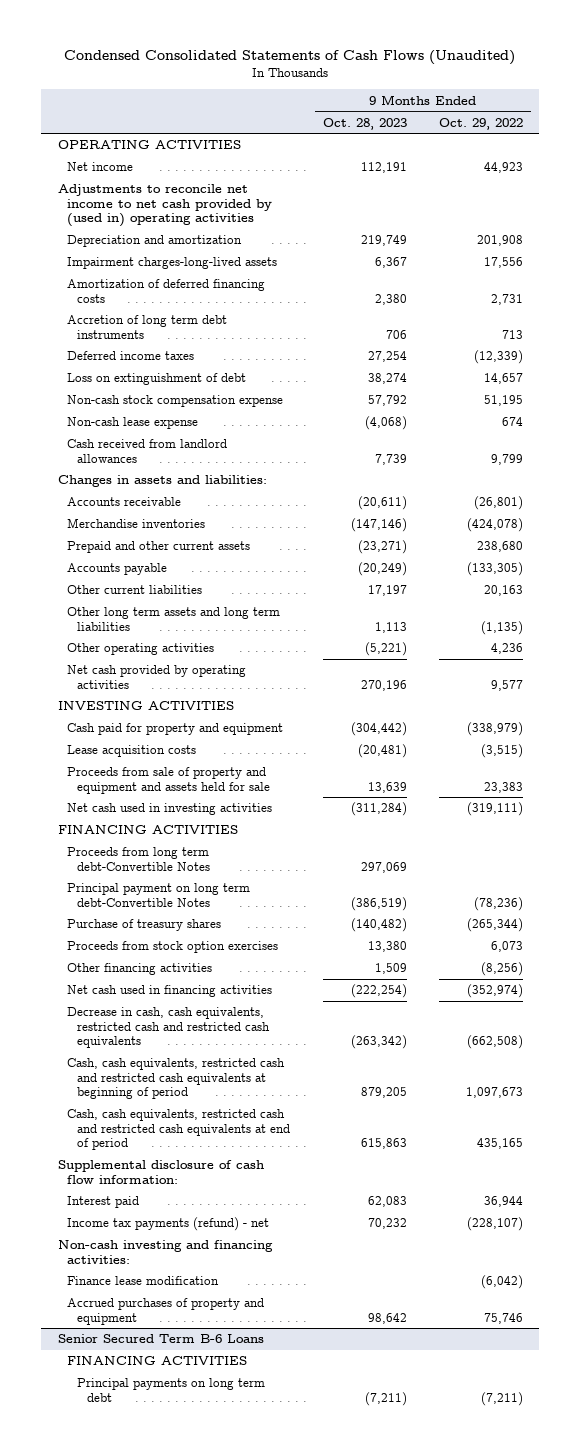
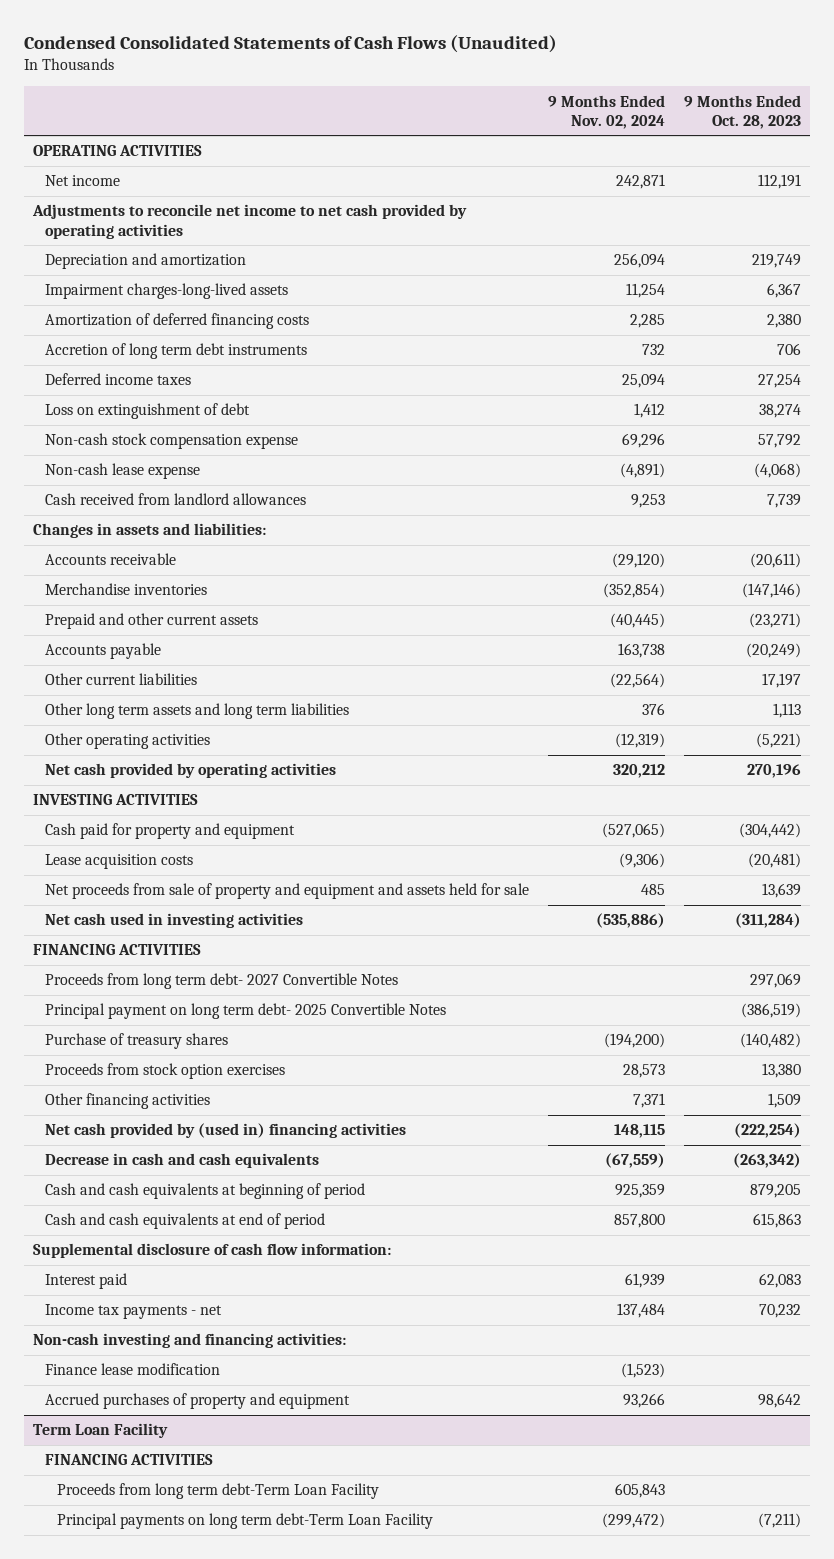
[439,117,524,130] Oct. 29, 2022 -> none
none -> [547,94,665,130] 9 Months Ended Nov. 02, 2024
[57,184,273,228] Adjustments to reconcile net income to net cash provided by (used in) operating activities -> [32,204,468,239] Adjustments to reconcile net income to net cash provided by operating activities
[67,767,271,794] Proceeds from sale of property and equipment and assets held for sale -> [45,883,530,900] Net proceeds from sale of property and equipment and assets held for sale
[67,847,211,871] Proceeds from long term debt-Convertible Notes -> [45,973,399,990] Proceeds from long term debt- 2027 Convertible Notes
[67,883,251,907] Principal payment on long term debt-Convertible Notes -> [45,1003,447,1020] Principal payment on long term debt- 2025 Convertible Notes
[67,985,273,998] Net cash used in financing activities -> [45,1123,407,1139] Net cash provided by (used in) financing activities
[67,1007,271,1049] Decrease in cash, cash equivalents, restricted cash and restricted cash equivalents -> [45,1153,320,1169] Decrease in cash and cash equivalents
[67,1058,286,1100] Cash, cash equivalents, restricted cash and restricted cash equivalents at beginning of period -> [45,1183,366,1200] Cash and cash equivalents at beginning of period
[67,1109,291,1151] Cash, cash equivalents, restricted cash and restricted cash equivalents at end of period -> [45,1213,326,1230] Cash and cash equivalents at end of period
[67,1217,270,1232] Income tax payments (refund) - net -> [45,1304,223,1320] Income tax payments - net
[57,1334,264,1344] Senior Secured Term B-6 Loans -> none
none -> [33,1423,169,1439] Term Loan Facility
none -> [57,1483,380,1500] Proceeds from long term debt-Term Loan Facility
[77,1378,266,1402] Principal payments on long term debt -> [57,1513,434,1530] Principal payments on long term debt-Term Loan Facility

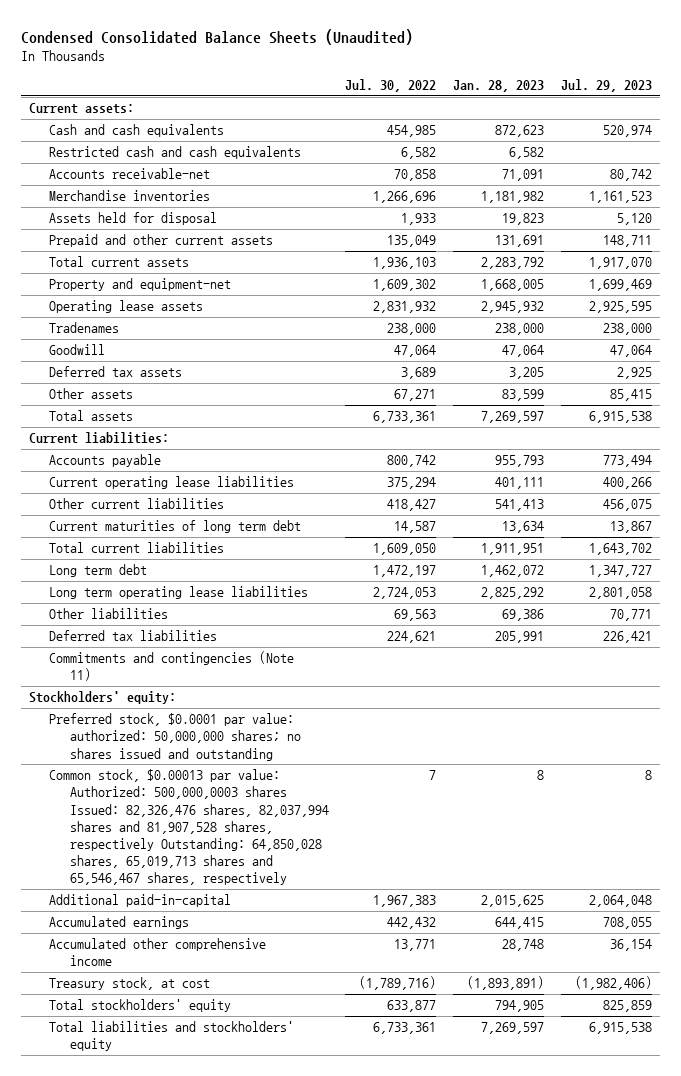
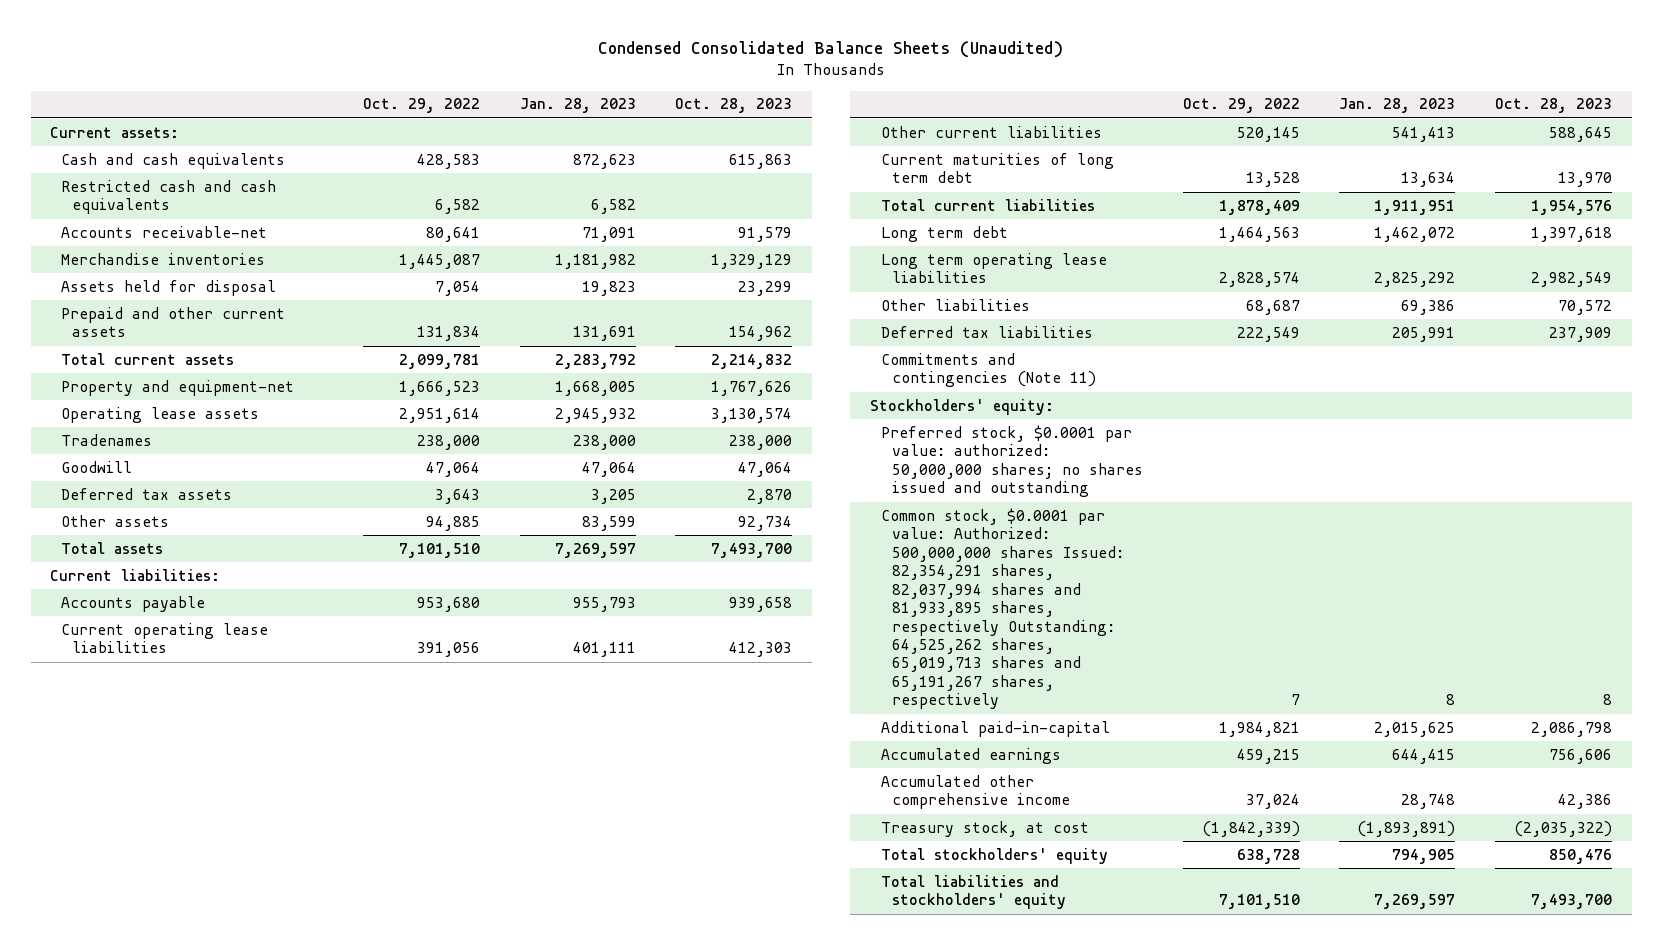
[345,79,437,93] Jul. 30, 2022 -> none
[560,79,652,93] Jul. 29, 2023 -> none
none -> [363,98,481,114] Oct. 29, 2022
none -> [675,98,793,114] Oct. 28, 2023
[49,769,329,886] Common stock, $0.00013 par value: Authorized: 500,000,0003 shares Issued: 82,326,476 shares, 82,037,994 shares and 81,907,528 shares, respectively Outstanding: 64,850,028 shares, 65,019,713 shares and 65,546,467 shares, respectively -> [881,507,1125,710] Common stock, $0.0001 par value: Authorized: 500,000,000 shares Issued: 82,354,291 shares, 82,037,994 shares and 81,933,895 shares, respectively Outstanding: 64,525,262 shares, 65,019,713 shares and 65,191,267 shares, respectively

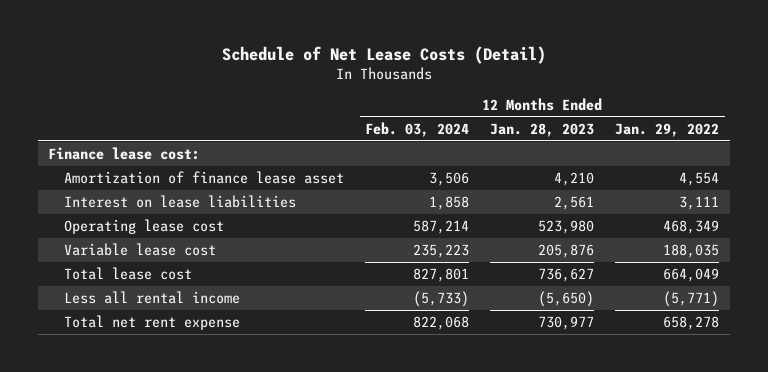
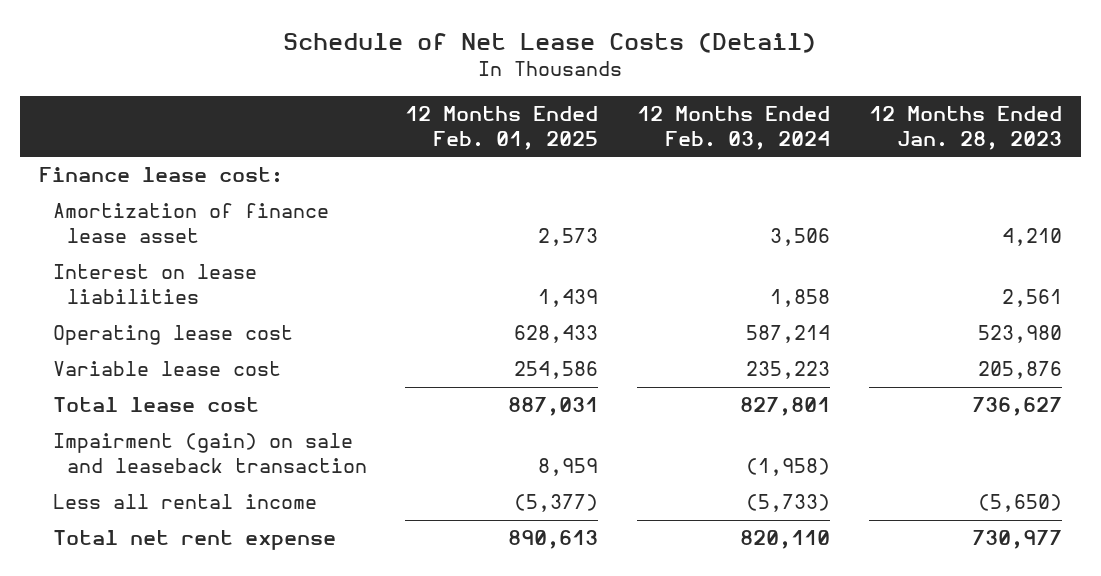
[615,122,720,137] Jan. 29, 2022 -> none
none -> [405,106,599,150] 12 Months Ended Feb. 01, 2025
none -> [52,433,367,473] Impairment (gain) on sale and leaseback transaction
[413,315,470,330] 822,068 -> [739,530,830,550] 820,110

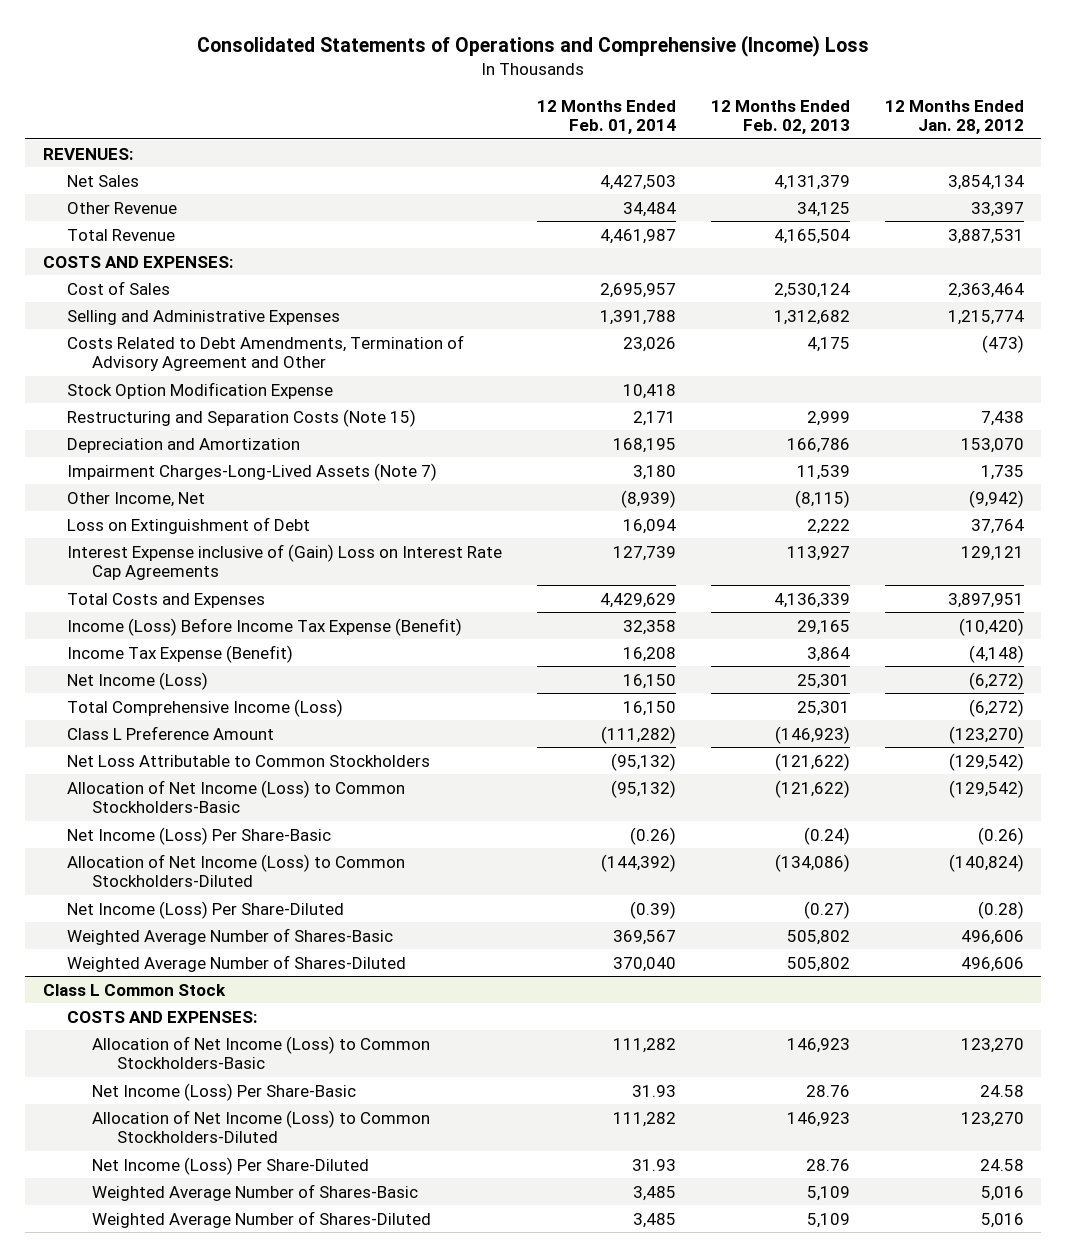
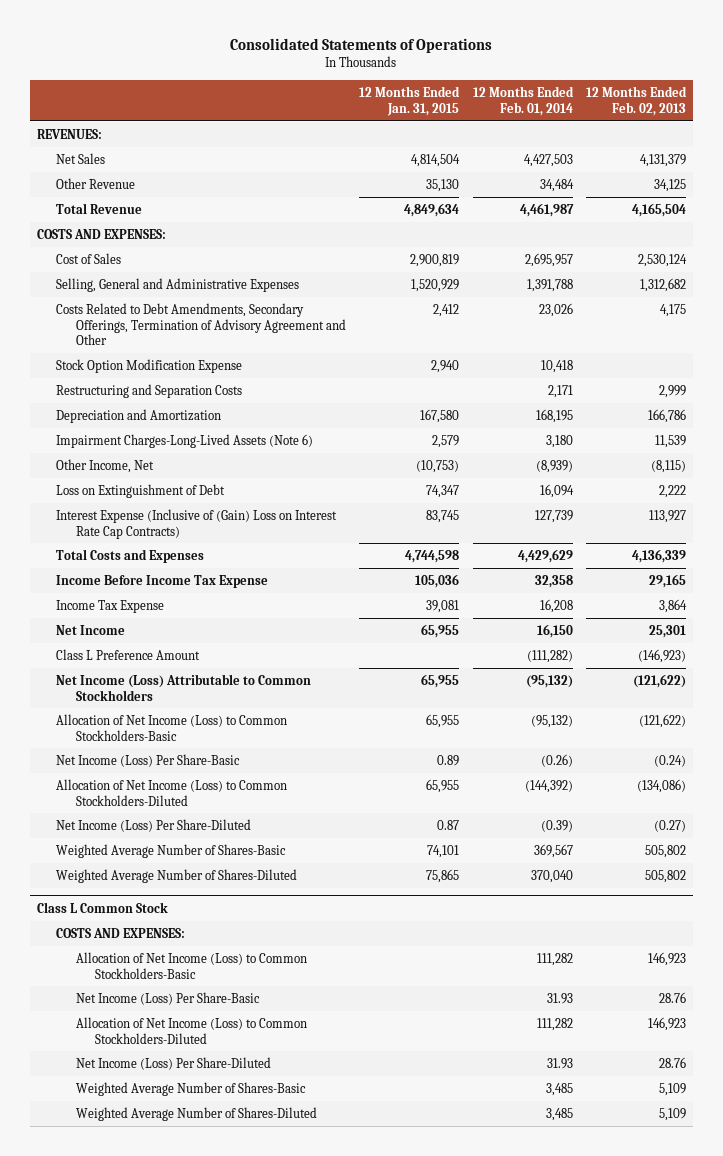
[197,34,870,57] Consolidated Statements of Operations and Comprehensive (Income) Loss -> [230,37,493,53] Consolidated Statements of Operations
[884,99,1024,135] 12 Months Ended Jan. 28, 2012 -> none
none -> [359,85,461,116] 12 Months Ended Jan. 31, 2015
[67,309,341,325] Selling and Administrative Expenses -> [56,277,300,292] Selling, General and Administrative Expenses
[67,334,465,372] Costs Related to Debt Amendments, Termination of Advisory Agreement and Other -> [56,302,346,346] Costs Related to Debt Amendments, Secondary Offerings, Termination of Advisory Agreement and Other
[67,408,417,427] Restructuring and Separation Costs (Note 15) -> [56,383,243,398] Restructuring and Separation Costs
[67,462,438,481] Impairment Charges-Long-Lived Assets (Note 7) -> [56,433,314,448] Impairment Charges-Long-Lived Assets (Note 6)
[67,543,503,581] Interest Expense inclusive of (Gain) Loss on Interest Rate Cap Agreements -> [56,508,338,539] Interest Expense (Inclusive of (Gain) Loss on Interest Rate Cap Contracts)
[67,698,344,717] Total Comprehensive Income (Loss) -> none
[67,617,463,636] Income (Loss) Before Income Tax Expense (Benefit) -> [56,574,269,588] Income Before Income Tax Expense
[67,644,294,663] Income Tax Expense (Benefit) -> [56,599,165,613] Income Tax Expense
[67,671,209,690] Net Income (Loss) -> [56,624,126,635] Net Income
[67,754,431,767] Net Loss Attributable to Common Stockholders -> [56,673,312,701] Net Income (Loss) Attributable to Common Stockholders

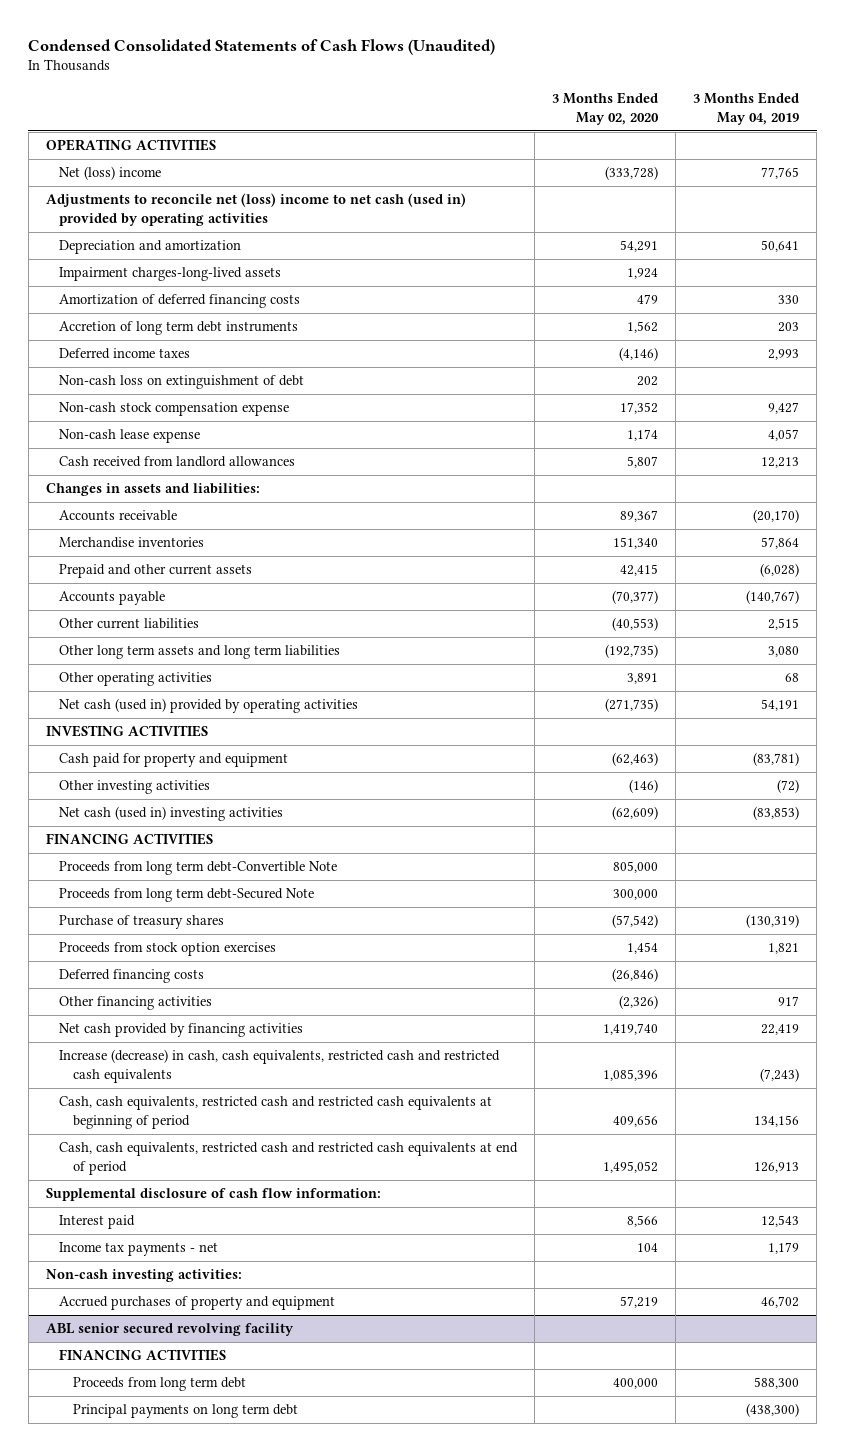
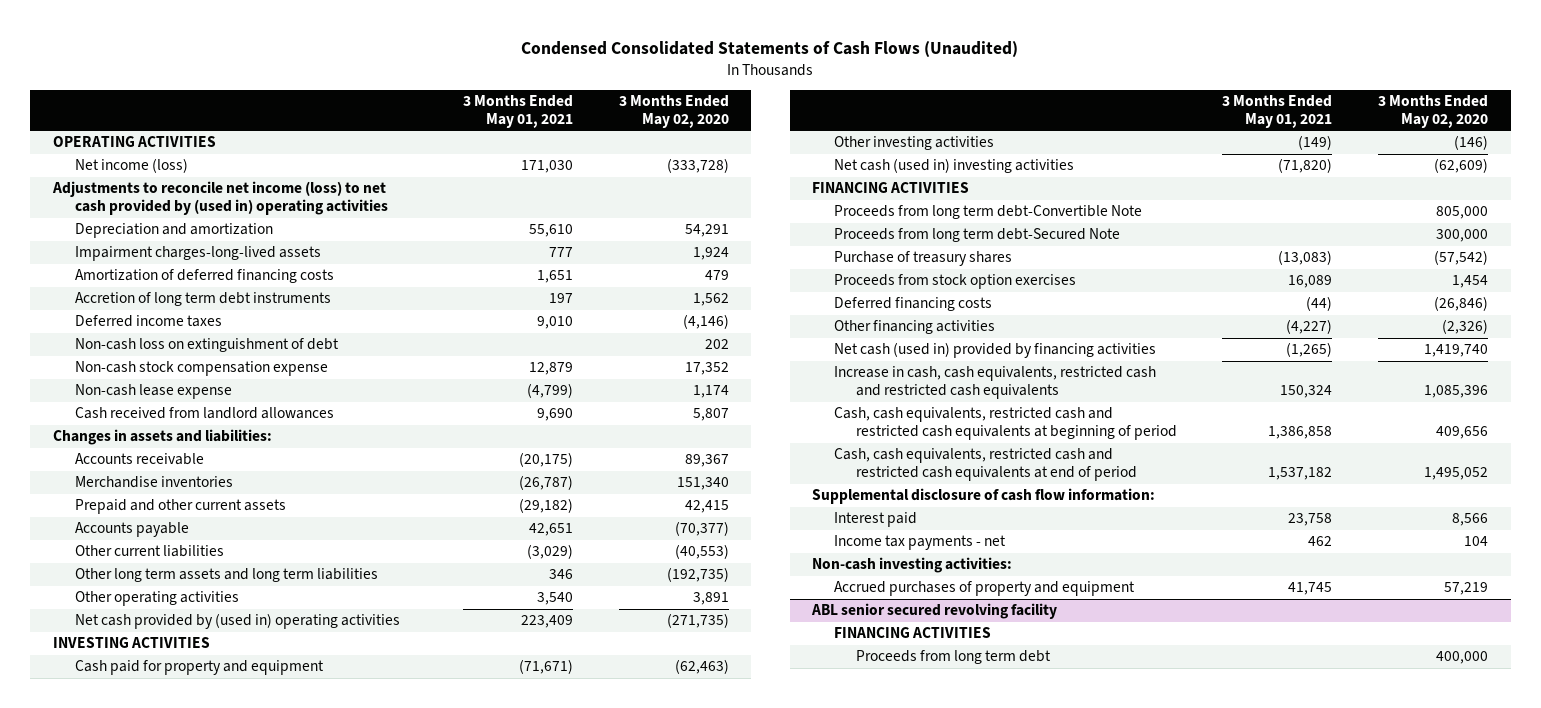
[693,92,800,125] 3 Months Ended May 04, 2019 -> none
none -> [463,95,574,129] 3 Months Ended May 01, 2021
[59,166,162,181] Net (loss) income -> [74,158,188,174] Net income (loss)
[45,193,466,226] Adjustments to reconcile net (loss) income to net cash (used in) provided by operating activities -> [52,181,388,216] Adjustments to reconcile net income (loss) to net cash provided by (used in) operating activities
[59,698,359,714] Net cash (used in) provided by operating activities -> [74,613,400,630] Net cash provided by (used in) operating activities
[59,1023,304,1038] Net cash provided by financing activities -> [833,342,1156,359] Net cash (used in) provided by financing activities
[59,1049,501,1083] Increase (decrease) in cash, cash equivalents, restricted cash and restricted cash equivalents -> [833,366,1156,400] Increase in cash, cash equivalents, restricted cash and restricted cash equivalents
[72,1404,298,1419] Principal payments on long term debt -> none

